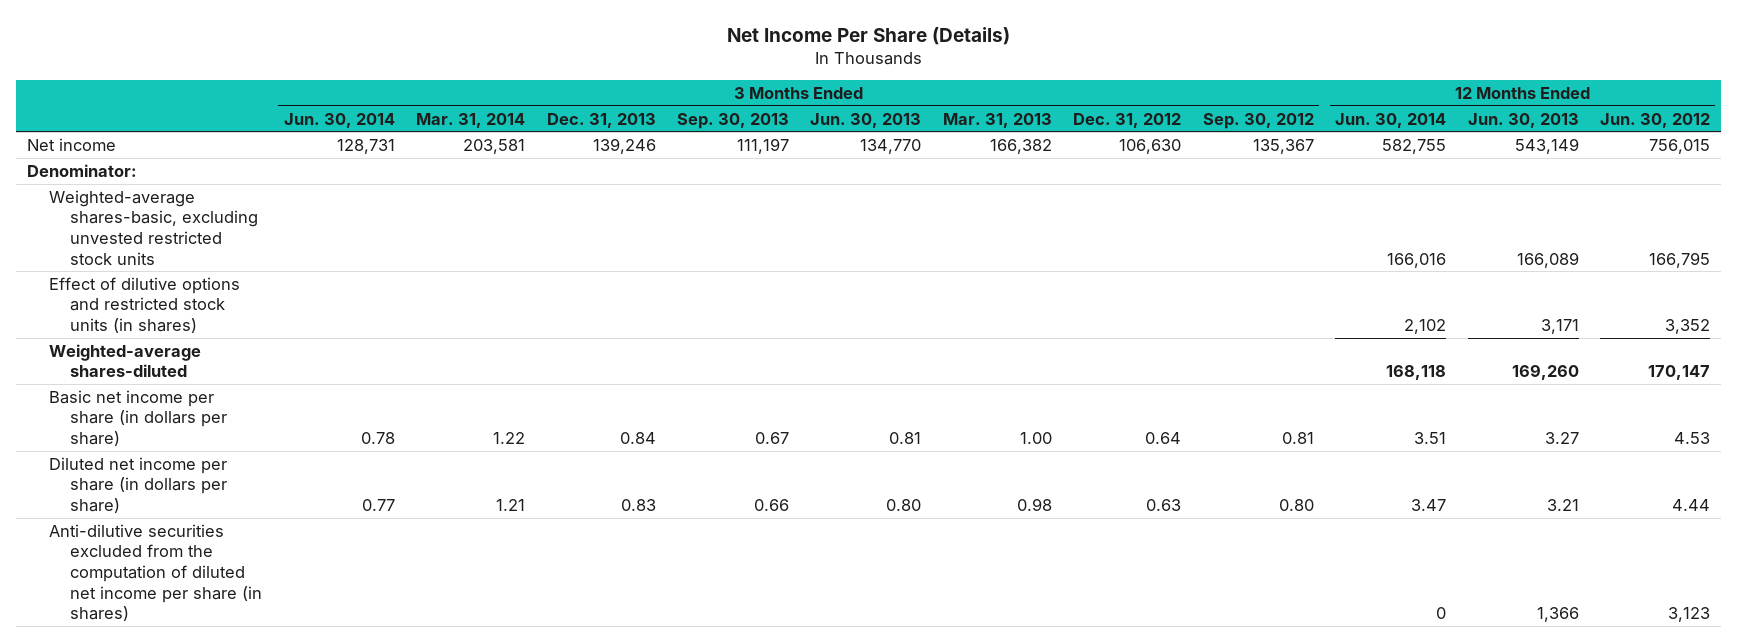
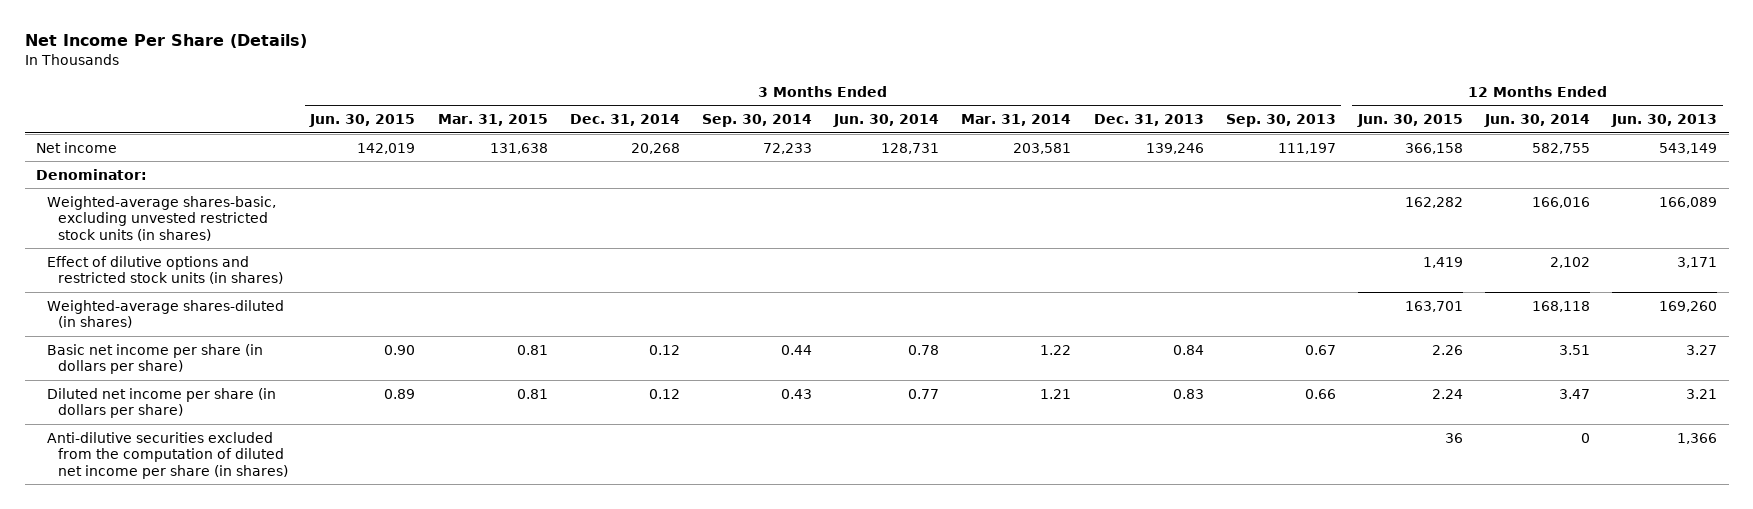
[810,112,922,128] Jun. 30, 2013 -> none
[942,112,1052,128] Mar. 31, 2013 -> none
[1073,112,1182,128] Dec. 31, 2012 -> none
[1202,112,1314,129] Sep. 30, 2012 -> none
[1599,112,1710,128] Jun. 30, 2012 -> none
none -> [309,114,416,128] Jun. 30, 2015
none -> [437,114,548,127] Mar. 31, 2015
none -> [569,114,680,127] Dec. 31, 2014
none -> [702,114,813,128] Sep. 30, 2014
none -> [1357,114,1464,128] Jun. 30, 2015
[48,189,259,265] Weighted-average shares-basic, excluding unvested restricted stock units -> [47,195,277,241] Weighted-average shares-basic, excluding unvested restricted stock units (in shares)
[48,343,201,378] Weighted-average shares-diluted -> [47,299,285,329] Weighted-average shares-diluted (in shares)

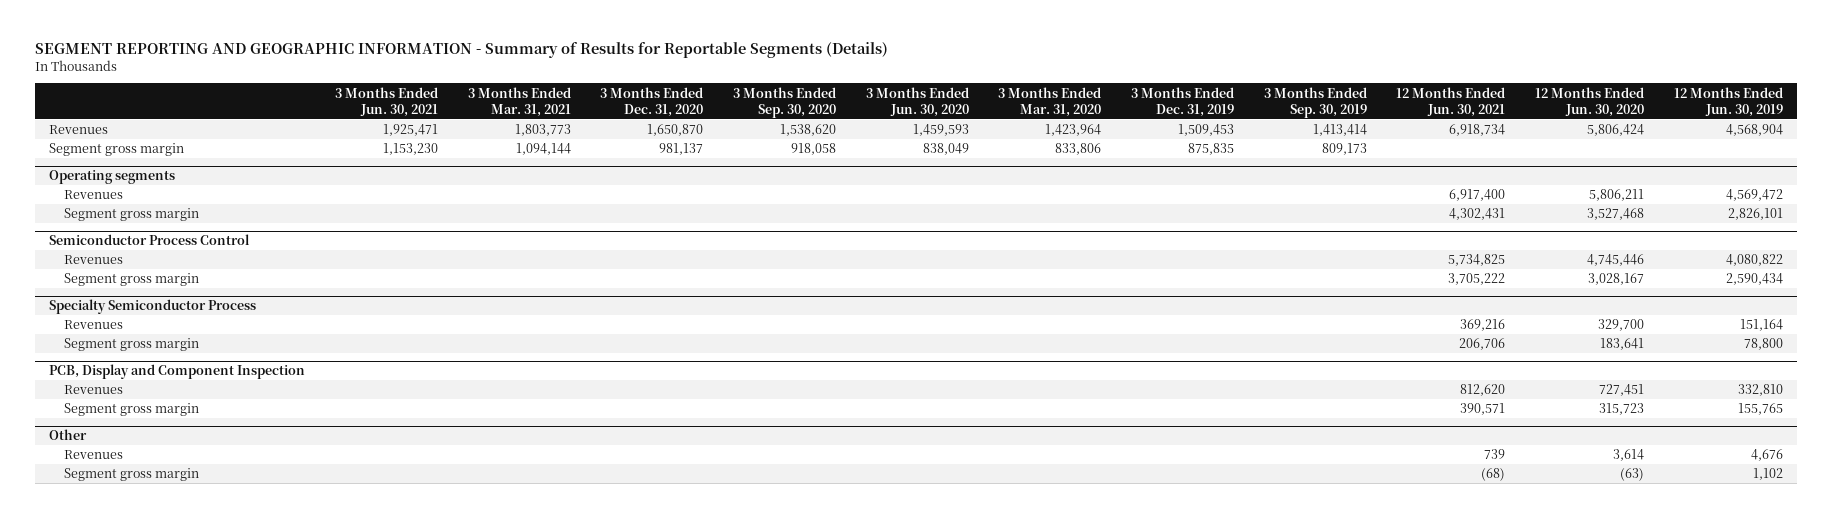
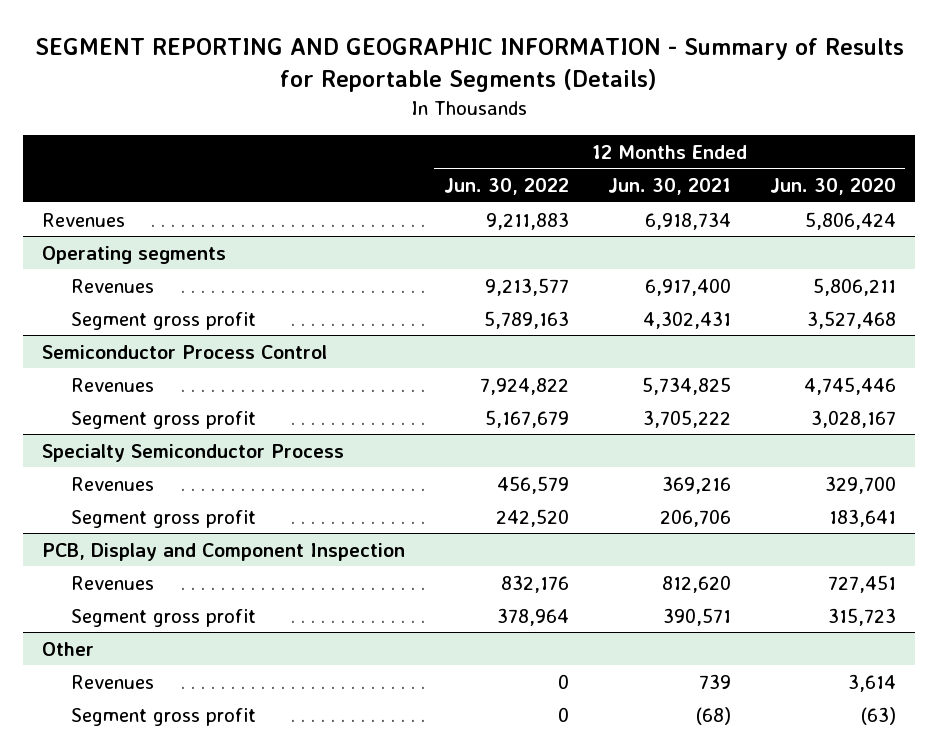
[335,86,439,117] 3 Months Ended Jun. 30, 2021 -> none
[467,86,571,117] 3 Months Ended Mar. 31, 2021 -> none
[600,86,704,117] 3 Months Ended Dec. 31, 2020 -> none
[733,86,837,118] 3 Months Ended Sep. 30, 2020 -> none
[865,86,969,117] 3 Months Ended Jun. 30, 2020 -> none
[998,86,1102,117] 3 Months Ended Mar. 31, 2020 -> none
[1131,86,1235,117] 3 Months Ended Dec. 31, 2019 -> none
[1263,86,1367,118] 3 Months Ended Sep. 30, 2019 -> none
[1673,86,1783,117] 12 Months Ended Jun. 30, 2019 -> none
none -> [443,178,569,196] Jun. 30, 2022
[49,143,185,157] Segment gross margin -> none
[63,208,199,222] Segment gross margin -> [70,311,256,330] Segment gross profit
[63,273,199,287] Segment gross margin -> [70,410,256,429] Segment gross profit
[63,338,199,352] Segment gross margin -> [70,509,256,528] Segment gross profit
[63,403,199,417] Segment gross margin -> [70,608,256,627] Segment gross profit
[63,468,199,482] Segment gross margin -> [70,707,256,726] Segment gross profit

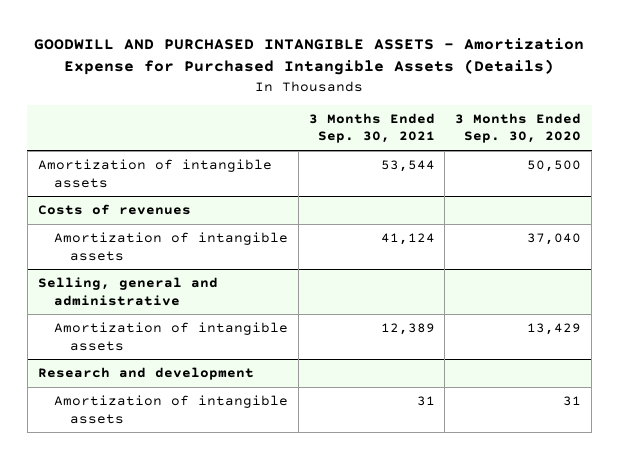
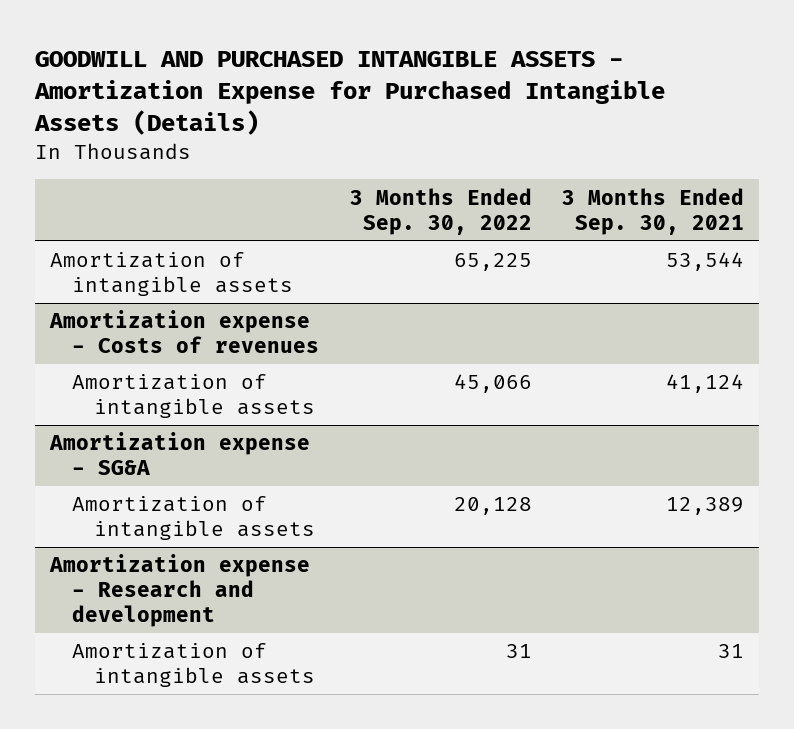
[455,112,582,144] 3 Months Ended Sep. 30, 2020 -> none
none -> [349,187,532,235] 3 Months Ended Sep. 30, 2022
[37,204,191,216] Costs of revenues -> [49,310,319,354] Amortization expense - Costs of revenues
[37,277,218,306] Selling, general and administrative -> [49,432,311,476] Amortization expense - SG&A
[37,367,254,381] Research and development -> [49,554,311,628] Amortization expense - Research and development

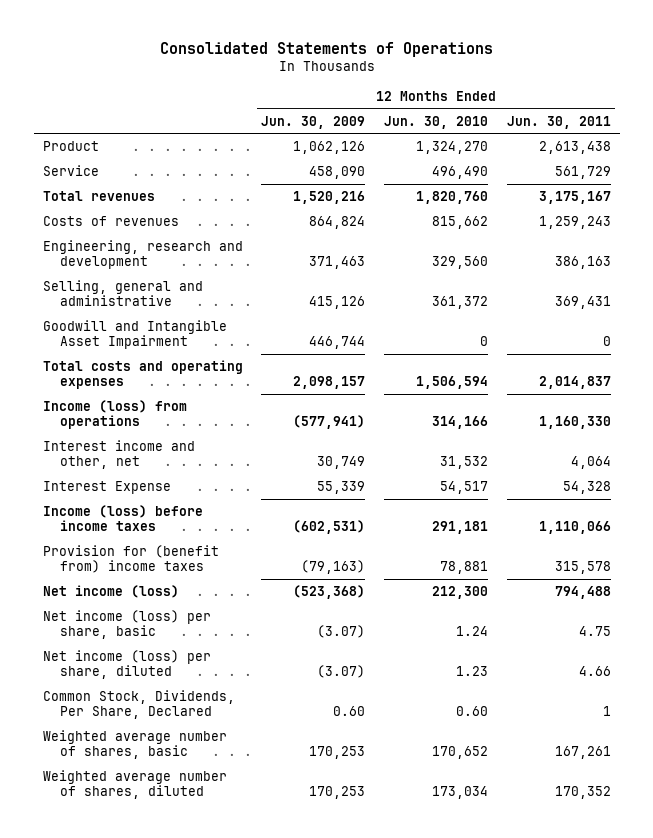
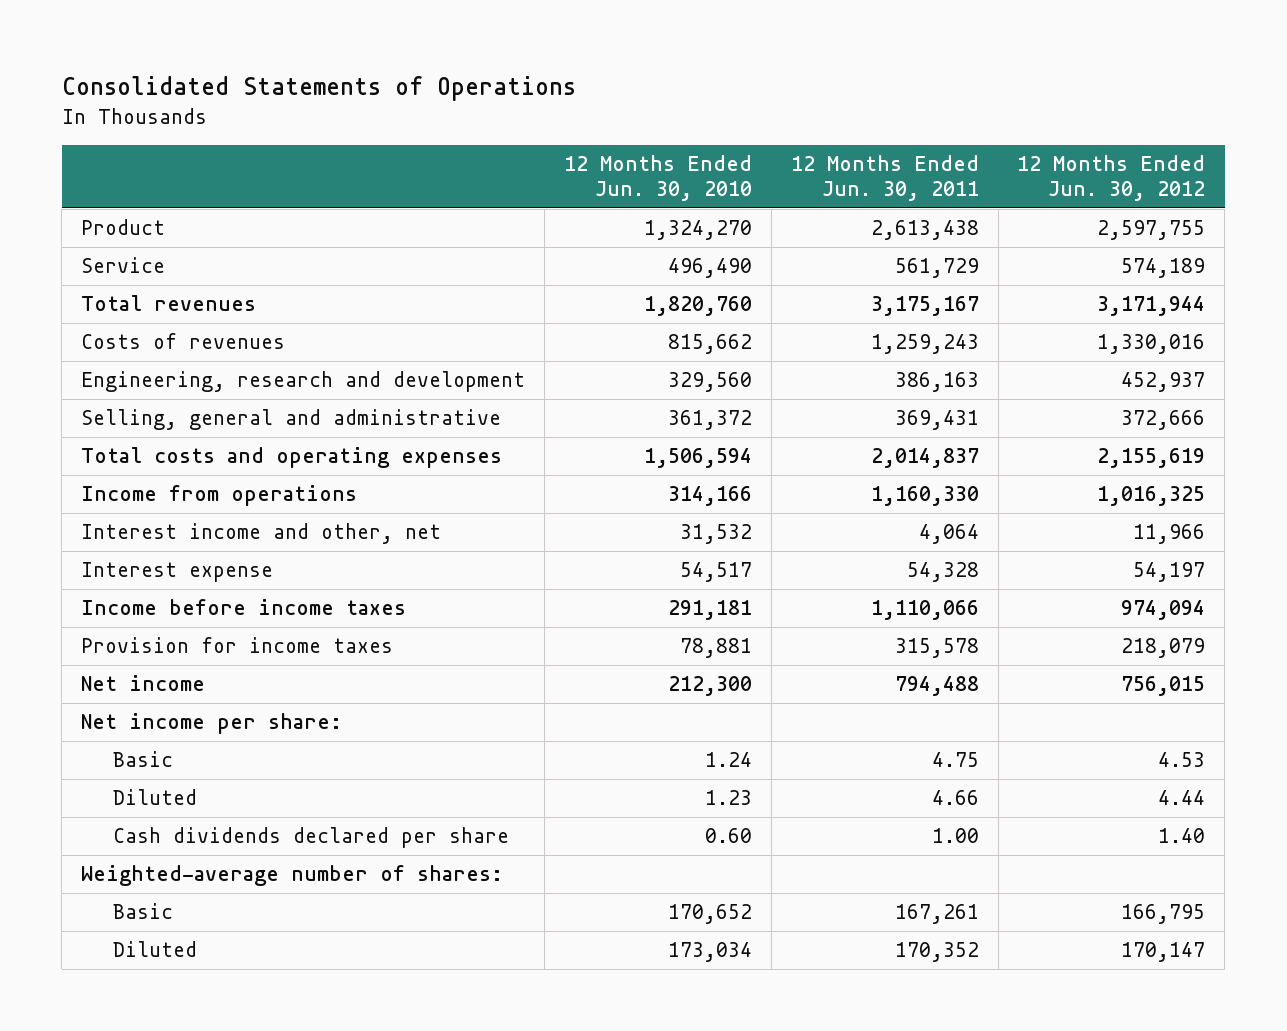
[261,115,366,129] Jun. 30, 2009 -> none
none -> [1017,154,1206,202] 12 Months Ended Jun. 30, 2012
[42,320,227,350] Goodwill and Intangible Asset Impairment -> none
[42,400,187,430] Income (loss) from operations -> [81,485,358,507] Income from operations
[42,481,171,495] Interest Expense -> [81,562,274,583] Interest expense
[42,505,203,532] Income (loss) before income taxes -> [81,599,407,616] Income before income taxes
[42,545,219,574] Provision for (benefit from) income taxes -> [81,637,394,654] Provision for income taxes
[42,585,179,599] Net income (loss) -> [81,675,206,692] Net income
none -> [81,713,343,735] Net income per share:
[42,610,211,640] Net income (loss) per share, basic -> [113,751,174,768] Basic
[42,650,211,680] Net income (loss) per share, diluted -> [113,789,198,806] Diluted
[42,690,235,720] Common Stock, Dividends, Per Share, Declared -> [113,827,510,849] Cash dividends declared per share
[602,706,611,717] 1 -> [931,828,979,844] 1.00
none -> [81,865,504,887] Weighted-average number of shares:
[42,730,227,760] Weighted average number of shares, basic -> [113,903,174,920] Basic
[42,770,227,800] Weighted average number of shares, diluted -> [113,941,198,958] Diluted

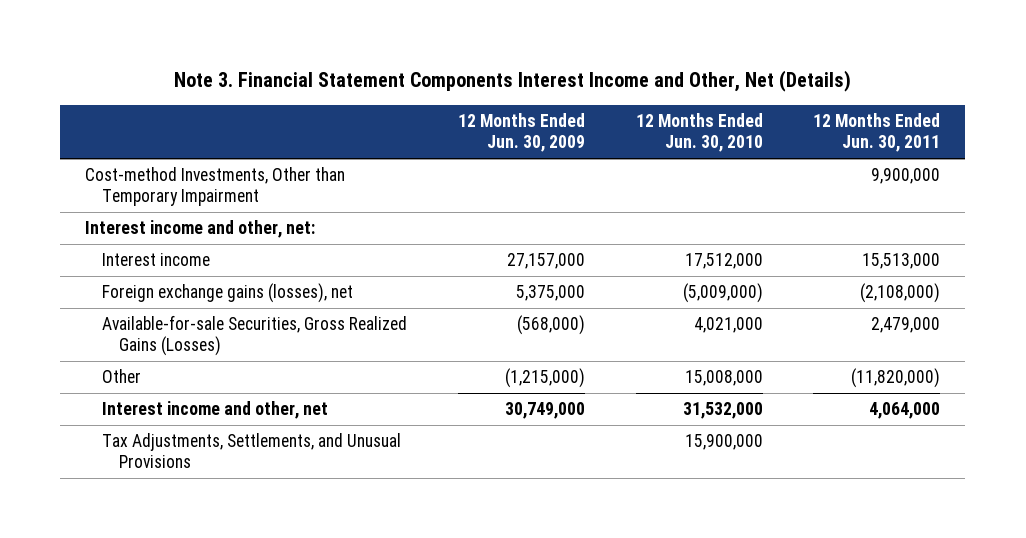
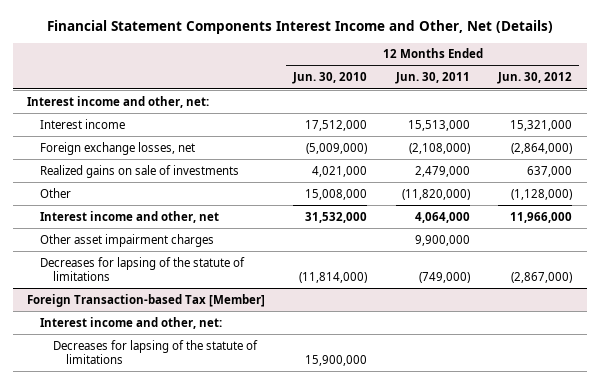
[173,70,851,93] Note 3. Financial Statement Components Interest Income and Other, Net (Details) -> [46,19,553,34] Financial Statement Components Interest Income and Other, Net (Details)
[457,113,585,153] 12 Months Ended Jun. 30, 2009 -> none
none -> [497,72,573,85] Jun. 30, 2012
[85,167,346,207] Cost-method Investments, Other than Temporary Impairment -> none
[102,283,354,304] Foreign exchange gains (losses), net -> [40,141,196,155] Foreign exchange losses, net
[102,315,408,357] Available-for-sale Securities, Gross Realized Gains (Losses) -> [40,164,240,178] Realized gains on sale of investments
none -> [40,233,215,247] Other asset impairment charges
none -> [40,256,246,281] Decreases for lapsing of the statute of limitations
none -> [27,293,266,307] Foreign Transaction-based Tax [Member]
none -> [40,316,223,329] Interest income and other, net:
[102,433,402,469] Tax Adjustments, Settlements, and Unusual Provisions -> [53,339,259,364] Decreases for lapsing of the statute of limitations

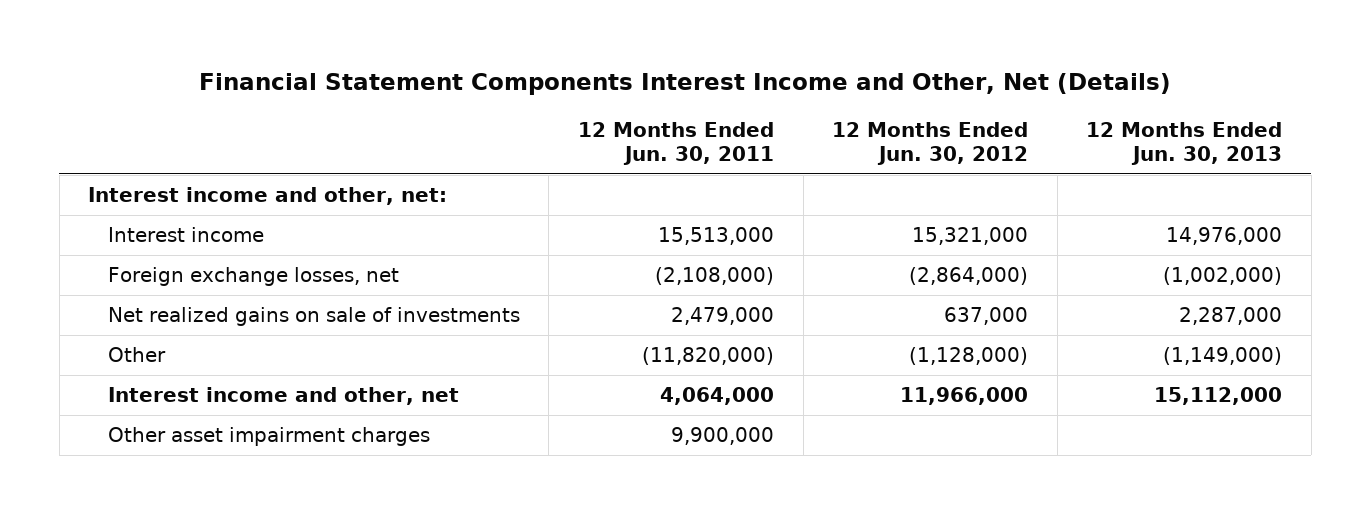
[292,72,368,85] Jun. 30, 2010 -> none
none -> [1086,121,1283,166] 12 Months Ended Jun. 30, 2013
[40,164,240,178] Realized gains on sale of investments -> [107,307,520,327] Net realized gains on sale of investments
[40,256,246,281] Decreases for lapsing of the statute of limitations -> none
[27,293,266,307] Foreign Transaction-based Tax [Member] -> none
[40,316,223,329] Interest income and other, net: -> none
[53,339,259,364] Decreases for lapsing of the statute of limitations -> none

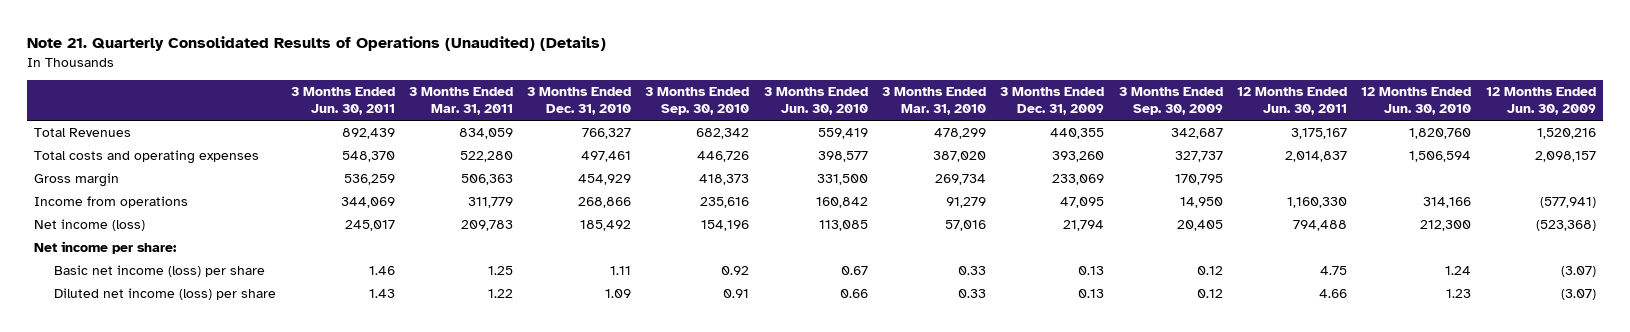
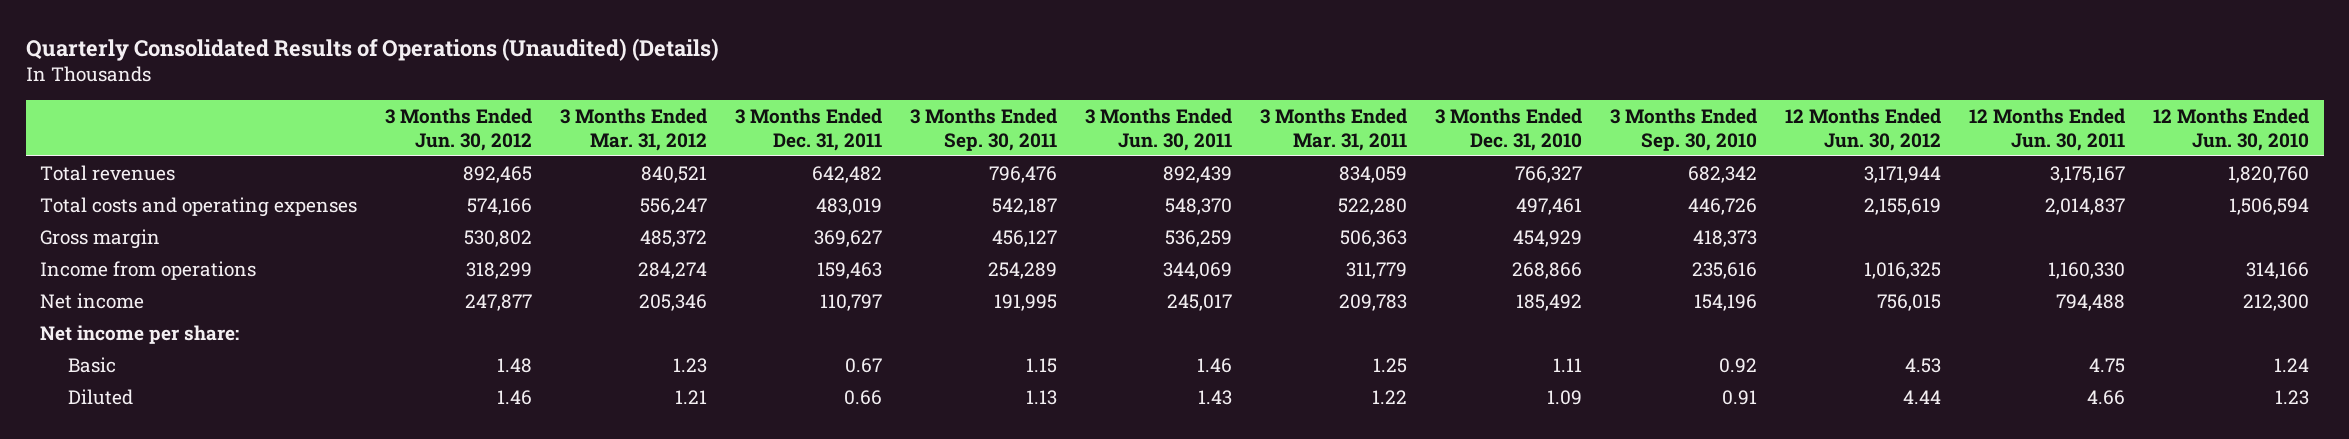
[27,36,607,52] Note 21. Quarterly Consolidated Results of Operations (Unaudited) (Details) -> [25,37,719,61] Quarterly Consolidated Results of Operations (Unaudited) (Details)
[763,87,868,116] 3 Months Ended Jun. 30, 2010 -> none
[882,87,987,116] 3 Months Ended Mar. 31, 2010 -> none
[1000,87,1105,116] 3 Months Ended Dec. 31, 2009 -> none
[1118,87,1223,116] 3 Months Ended Sep. 30, 2009 -> none
[1485,87,1596,116] 12 Months Ended Jun. 30, 2009 -> none
none -> [384,108,532,151] 3 Months Ended Jun. 30, 2012
none -> [559,108,707,151] 3 Months Ended Mar. 31, 2012
none -> [735,108,883,151] 3 Months Ended Dec. 31, 2011
none -> [910,108,1058,151] 3 Months Ended Sep. 30, 2011
none -> [1785,108,1942,151] 12 Months Ended Jun. 30, 2012
[34,128,132,138] Total Revenues -> [39,164,175,181] Total revenues
[34,219,146,232] Net income (loss) -> [39,292,144,309] Net income
[54,265,266,278] Basic net income (loss) per share -> [68,356,117,373] Basic
[54,288,277,301] Diluted net income (loss) per share -> [68,388,134,405] Diluted

